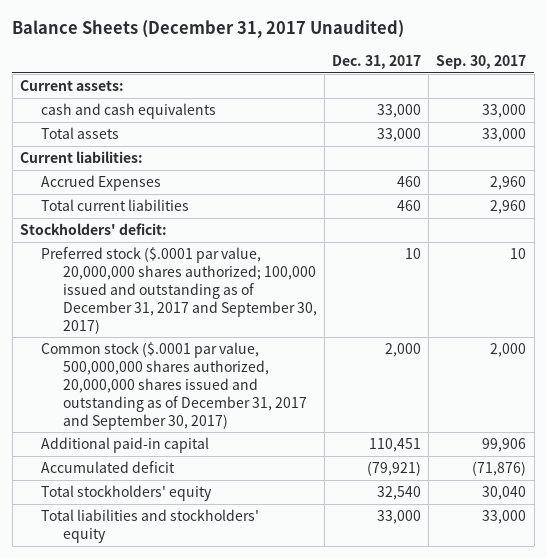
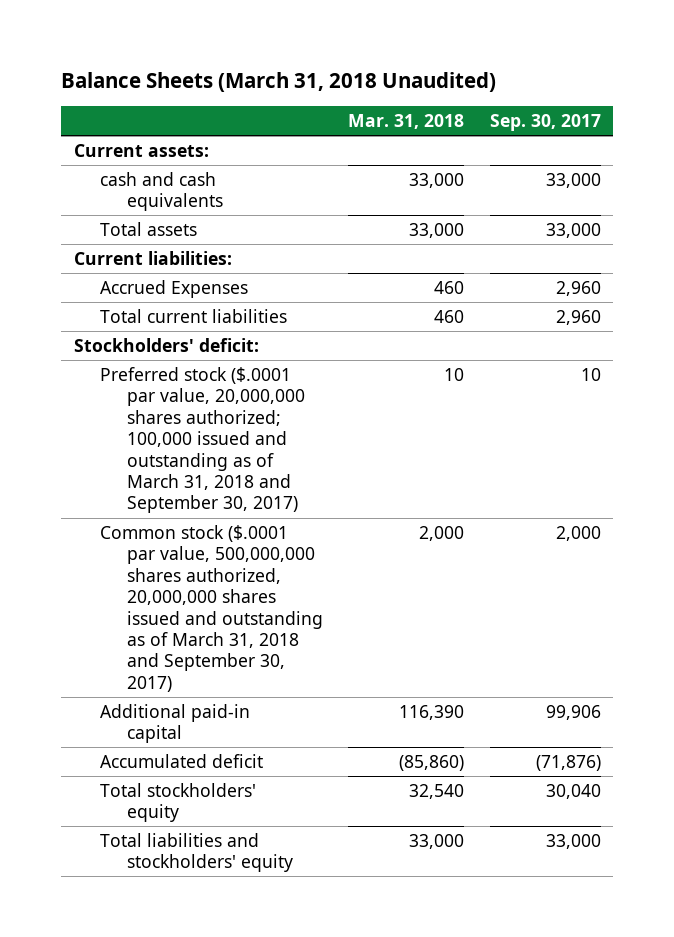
[12,20,405,39] Balance Sheets (December 31, 2017 Unaudited) -> [60,72,496,93] Balance Sheets (March 31, 2018 Unaudited)
[332,54,422,69] Dec. 31, 2017 -> none
none -> [348,114,465,130] Mar. 31, 2018
[41,247,317,334] Preferred stock ($.0001 par value, 20,000,000 shares authorized; 100,000 issued and outstanding as of December 31, 2017 and September 30, 2017) -> [100,366,305,514] Preferred stock ($.0001 par value, 20,000,000 shares authorized; 100,000 issued and outstanding as of March 31, 2018 and September 30, 2017)
[41,342,307,430] Common stock ($.0001 par value, 500,000,000 shares authorized, 20,000,000 shares issued and outstanding as of December 31, 2017 and September 30, 2017) -> [100,524,323,692] Common stock ($.0001 par value, 500,000,000 shares authorized, 20,000,000 shares issued and outstanding as of March 31, 2018 and September 30, 2017)

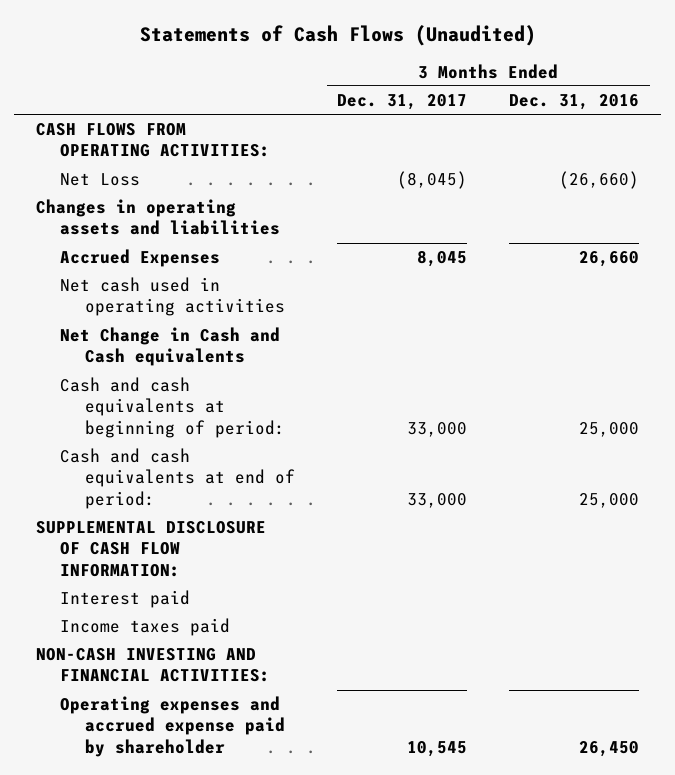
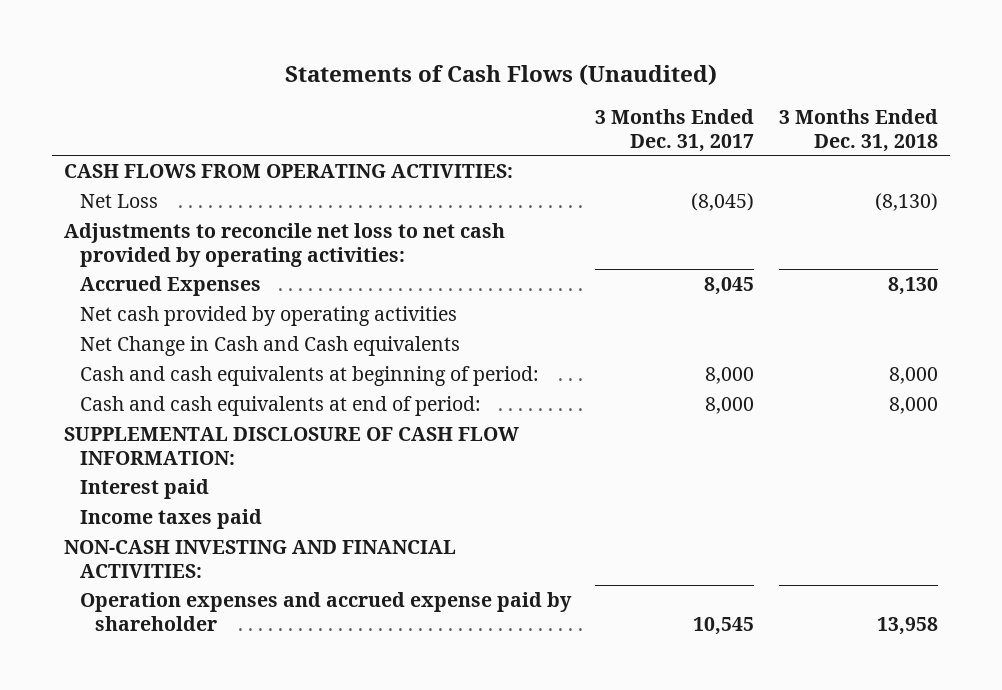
[509,93,640,110] Dec. 31, 2016 -> none
none -> [779,109,939,152] 3 Months Ended Dec. 31, 2018
[35,199,281,236] Changes in operating assets and liabilities -> none
none -> [64,223,506,267] Adjustments to reconcile net loss to net cash provided by operating activities:
[60,277,285,317] Net cash used in operating activities -> [79,306,457,327] Net cash provided by operating activities
[407,421,468,437] 33,000 -> [705,367,755,385] 8,000
[407,492,468,508] 33,000 -> [705,397,755,415] 8,000
[60,696,285,757] Operating expenses and accrued expense paid by shareholder -> [79,592,572,631] Operation expenses and accrued expense paid by shareholder

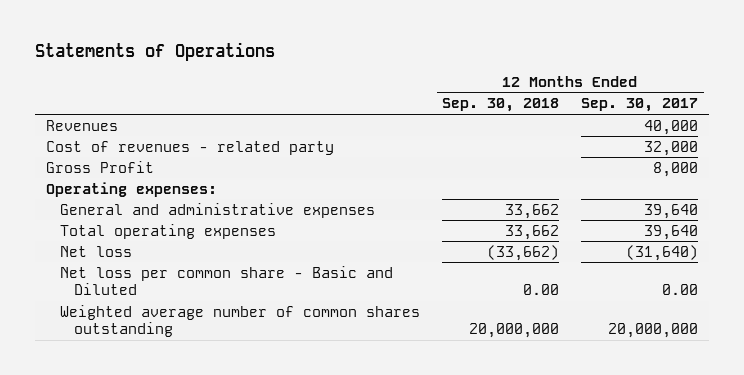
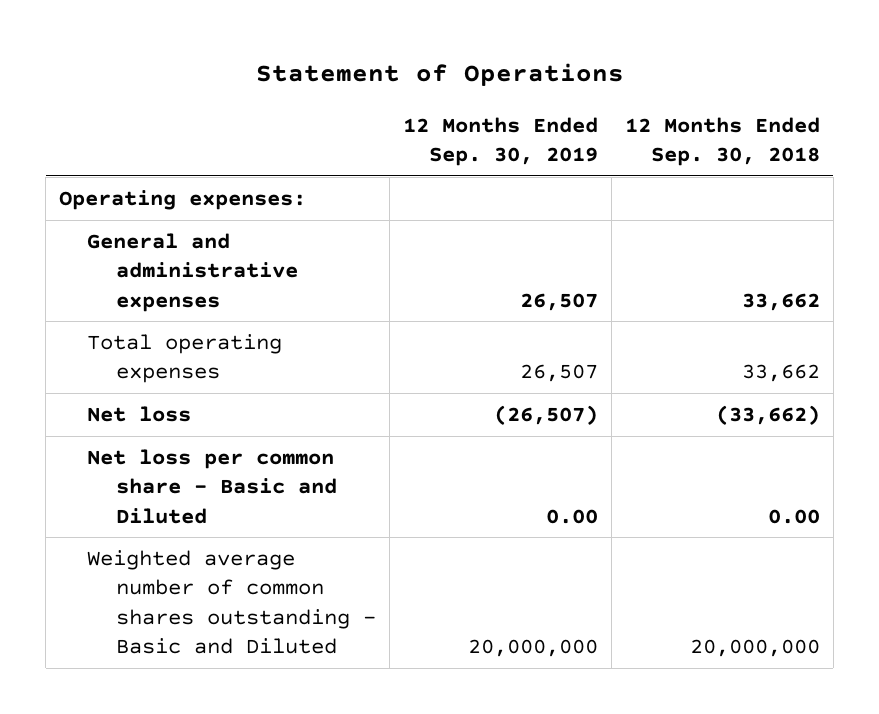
[34,42,275,62] Statements of Operations -> [255,62,624,86] Statement of Operations
[581,98,699,113] Sep. 30, 2017 -> none
none -> [402,116,598,167] 12 Months Ended Sep. 30, 2019
[45,119,118,131] Revenues -> none
[45,140,334,155] Cost of revenues - related party -> none
[45,160,154,173] Gross Profit -> none
[59,304,420,338] Weighted average number of common shares outstanding -> [87,550,376,654] Weighted average number of common shares outstanding - Basic and Diluted

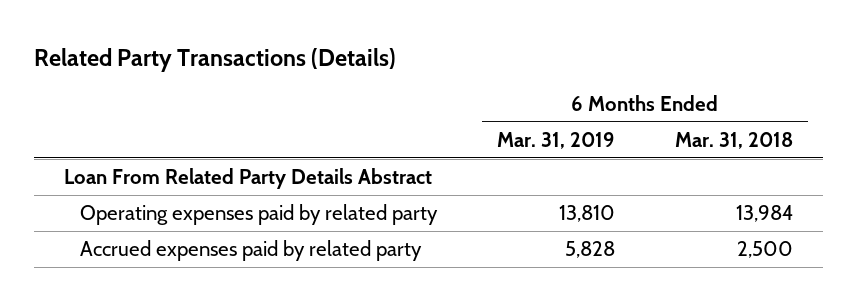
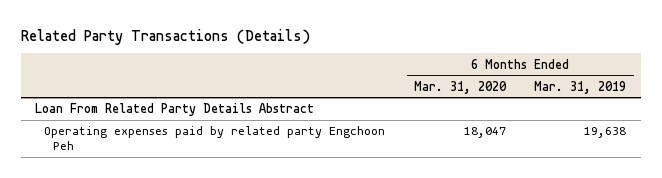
[674,131,793,149] Mar. 31, 2018 -> none
none -> [413,80,507,94] Mar. 31, 2020
[79,240,422,262] Accrued expenses paid by related party -> none
[79,204,438,226] Operating expenses paid by related party -> [44,126,386,151] Operating expenses paid by related party Engchoon Peh
[558,205,615,223] 13,810 -> [584,127,627,139] 19,638

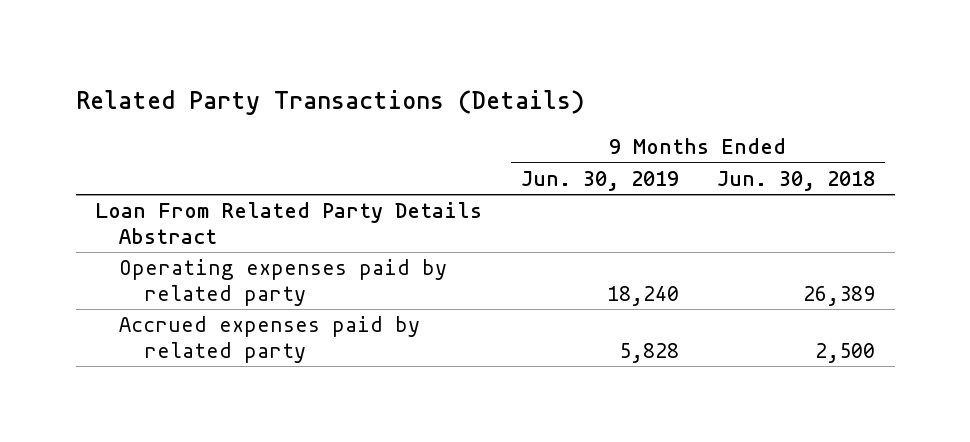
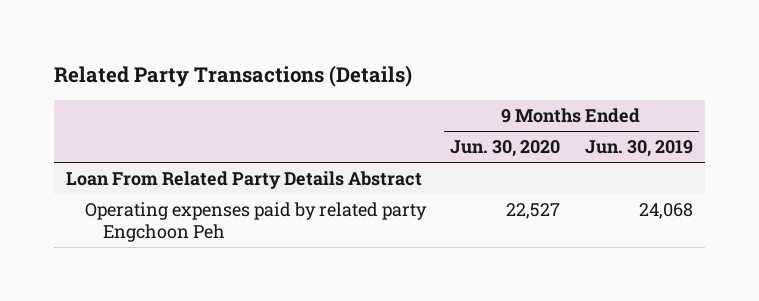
[717,170,876,191] Jun. 30, 2018 -> none
none -> [450,140,561,158] Jun. 30, 2020
[119,316,421,363] Accrued expenses paid by related party -> none
[119,259,448,306] Operating expenses paid by related party -> [84,202,427,243] Operating expenses paid by related party Engchoon Peh
[606,285,679,306] 18,240 -> [638,203,693,220] 24,068

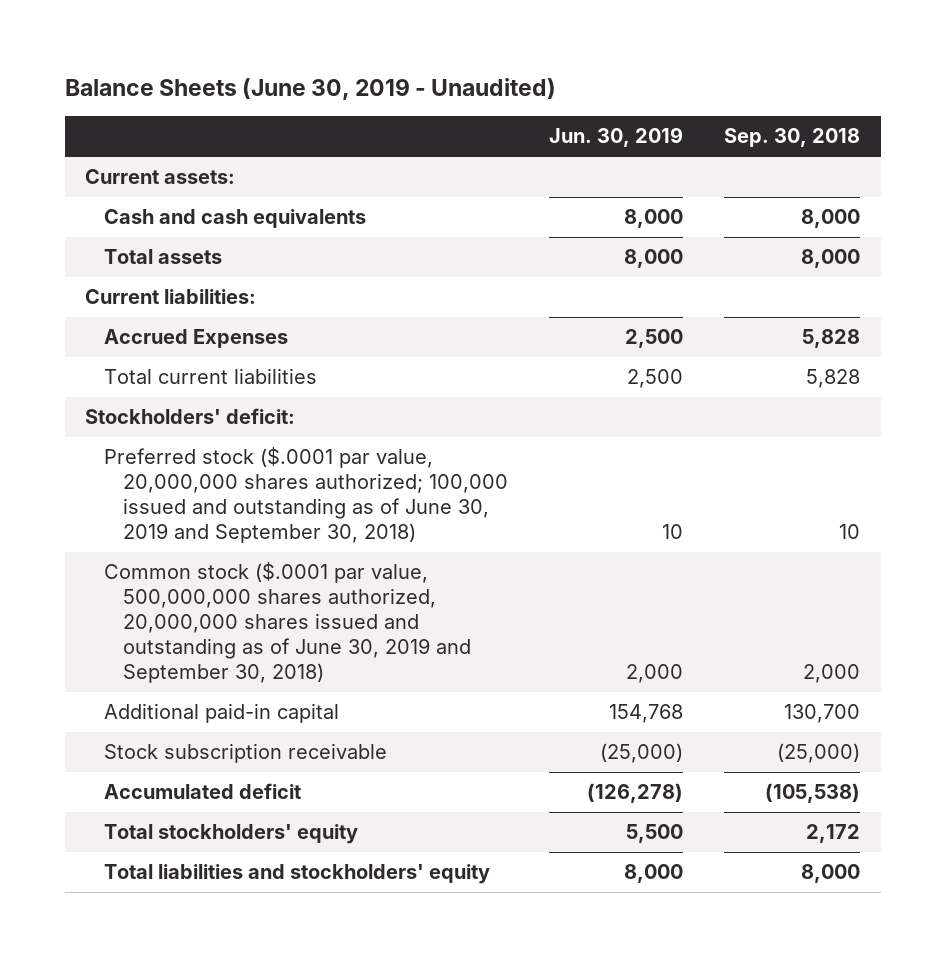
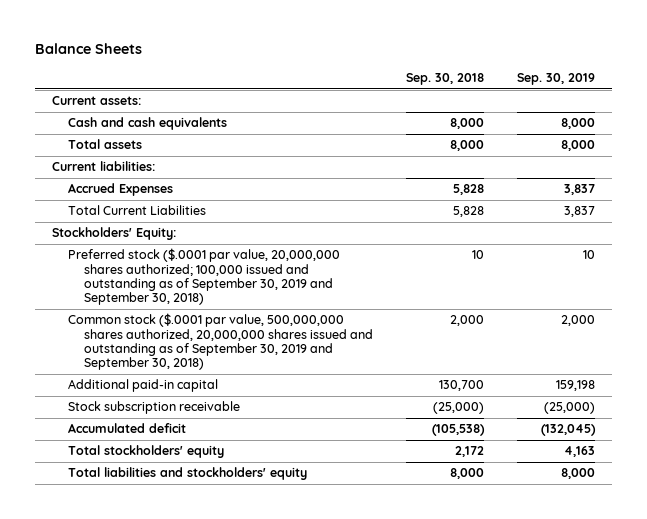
[64,77,556,100] Balance Sheets (June 30, 2019 - Unaudited) -> [35,43,143,55] Balance Sheets
[549,127,684,148] Jun. 30, 2019 -> none
none -> [517,73,596,86] Sep. 30, 2019
[104,368,318,385] Total current liabilities -> [68,205,207,216] Total Current Liabilities
[85,408,296,425] Stockholders' deficit: -> [51,227,176,241] Stockholders' Equity:
[104,447,509,544] Preferred stock ($.0001 par value, 20,000,000 shares authorized; 100,000 issued and outstanding as of June 30, 2019 and September 30, 2018) -> [68,248,341,306] Preferred stock ($.0001 par value, 20,000,000 shares authorized; 100,000 issued and outstanding as of September 30, 2019 and September 30, 2018)
[104,562,472,684] Common stock ($.0001 par value, 500,000,000 shares authorized, 20,000,000 shares issued and outstanding as of June 30, 2019 and September 30, 2018) -> [68,313,374,371] Common stock ($.0001 par value, 500,000,000 shares authorized, 20,000,000 shares issued and outstanding as of September 30, 2019 and September 30, 2018)

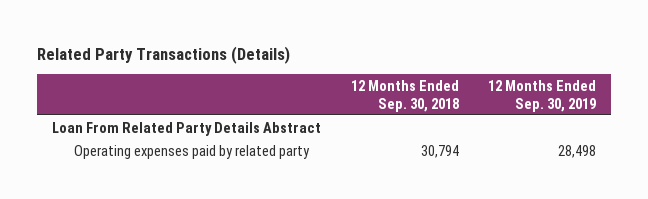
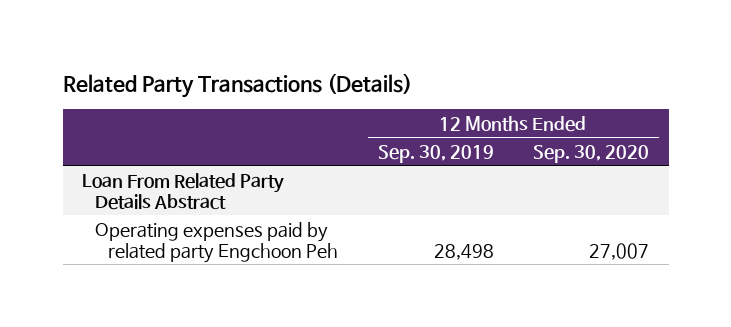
[350,80,459,112] 12 Months Ended Sep. 30, 2018 -> none
none -> [533,144,650,163] Sep. 30, 2020
[74,144,311,159] Operating expenses paid by related party -> [95,221,339,263] Operating expenses paid by related party Engchoon Peh

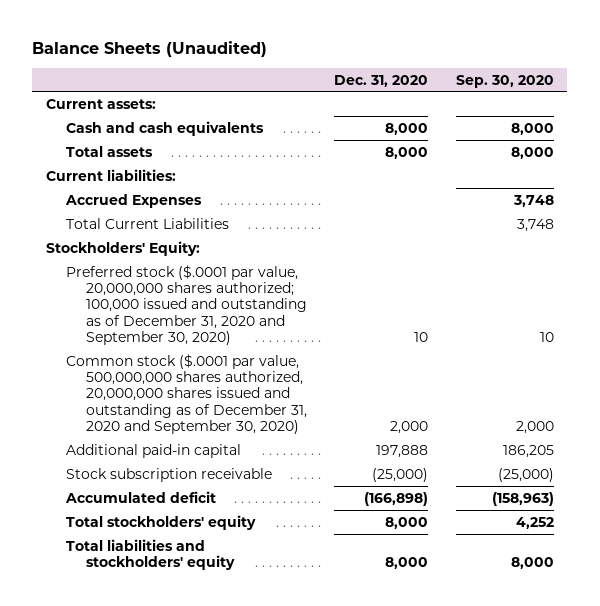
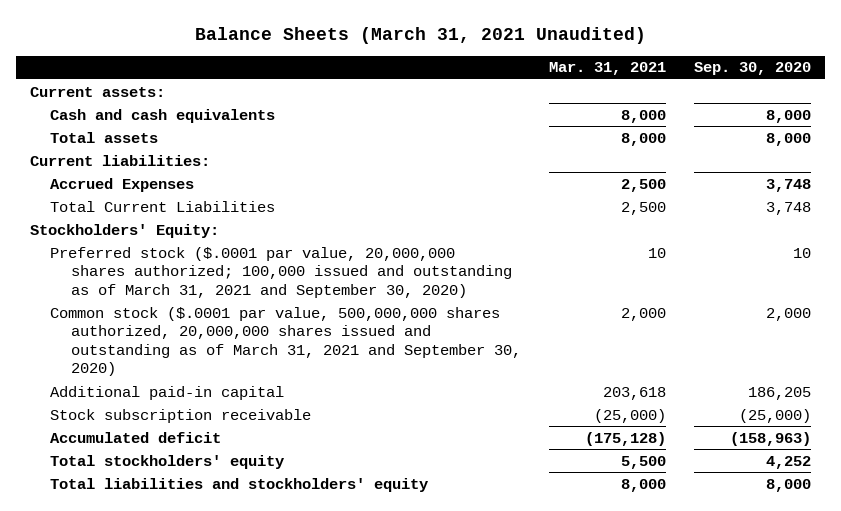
[32,40,268,57] Balance Sheets (Unaudited) -> [194,27,646,45] Balance Sheets (March 31, 2021 Unaudited)
[334,74,429,87] Dec. 31, 2020 -> none
none -> [548,62,666,76] Mar. 31, 2021
[66,264,308,346] Preferred stock ($.0001 par value, 20,000,000 shares authorized; 100,000 issued and outstanding as of December 31, 2020 and September 30, 2020) -> [50,246,512,298] Preferred stock ($.0001 par value, 20,000,000 shares authorized; 100,000 issued and outstanding as of March 31, 2021 and September 30, 2020)
[66,353,308,435] Common stock ($.0001 par value, 500,000,000 shares authorized, 20,000,000 shares issued and outstanding as of December 31, 2020 and September 30, 2020) -> [50,306,521,377] Common stock ($.0001 par value, 500,000,000 shares authorized, 20,000,000 shares issued and outstanding as of March 31, 2021 and September 30, 2020)

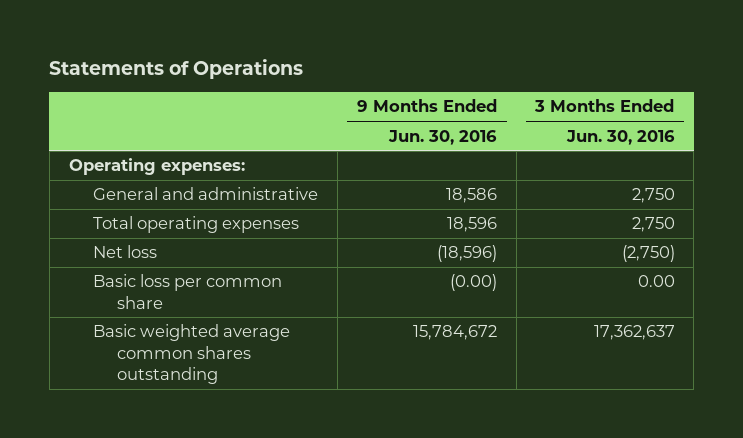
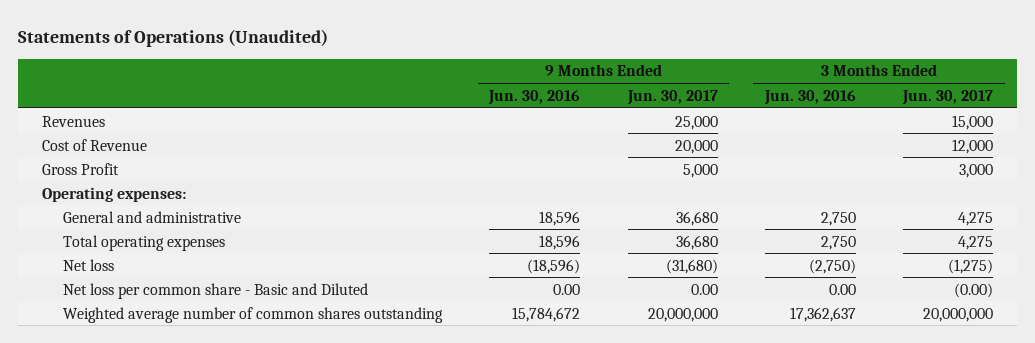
[49,59,304,80] Statements of Operations -> [18,28,329,47] Statements of Operations (Unaudited)
none -> [626,89,718,105] Jun. 30, 2017
none -> [901,89,993,105] Jun. 30, 2017
none -> [41,115,105,127] Revenues
none -> [41,138,147,151] Cost of Revenue
none -> [41,162,119,175] Gross Profit
[445,188,497,204] 18,586 -> [539,210,581,226] 18,596
[93,274,283,309] Basic loss per common share -> [63,282,369,299] Net loss per common share - Basic and Diluted
[449,274,497,292] (0.00) -> [553,283,581,295] 0.00
[93,324,291,384] Basic weighted average common shares outstanding -> [63,306,444,323] Weighted average number of common shares outstanding

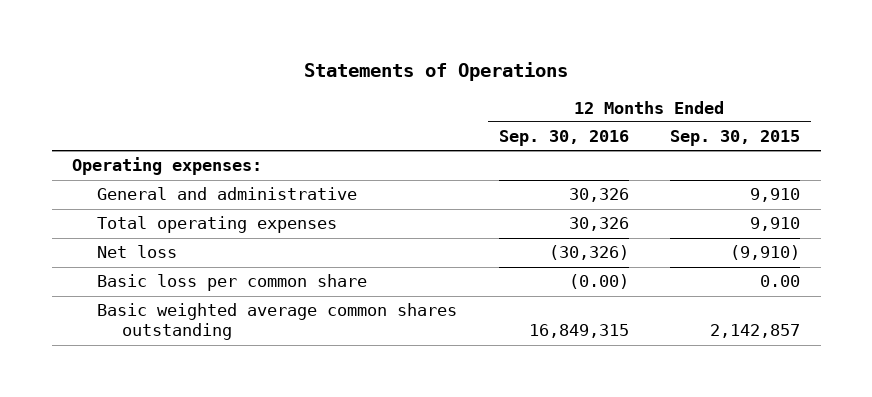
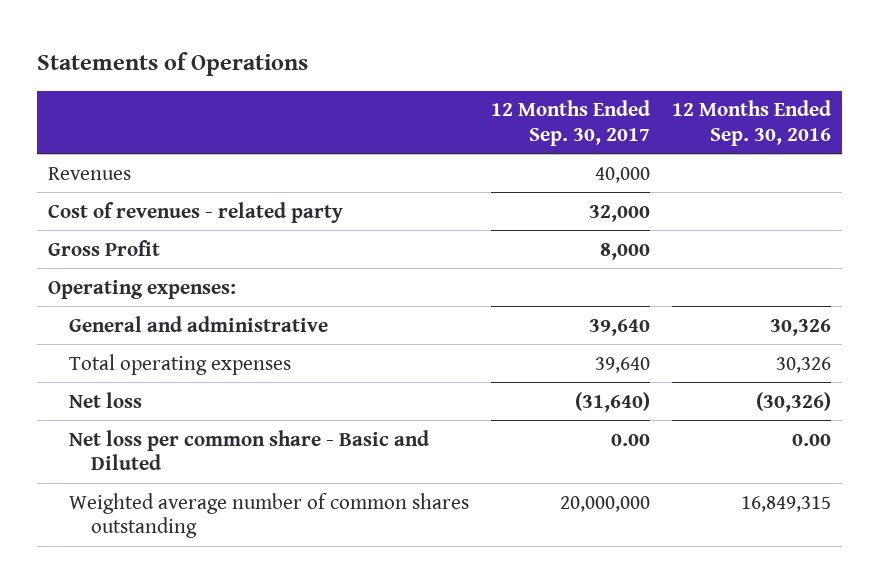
[670,130,801,147] Sep. 30, 2015 -> none
none -> [491,100,651,146] 12 Months Ended Sep. 30, 2017
none -> [48,166,132,180] Revenues
none -> [48,201,344,223] Cost of revenues - related party
none -> [48,239,161,256] Gross Profit
[97,274,368,292] Basic loss per common share -> [69,429,430,470] Net loss per common share - Basic and Diluted
[568,274,629,290] (0.00) -> [791,433,831,446] 0.00
[97,303,458,341] Basic weighted average common shares outstanding -> [69,492,470,538] Weighted average number of common shares outstanding

